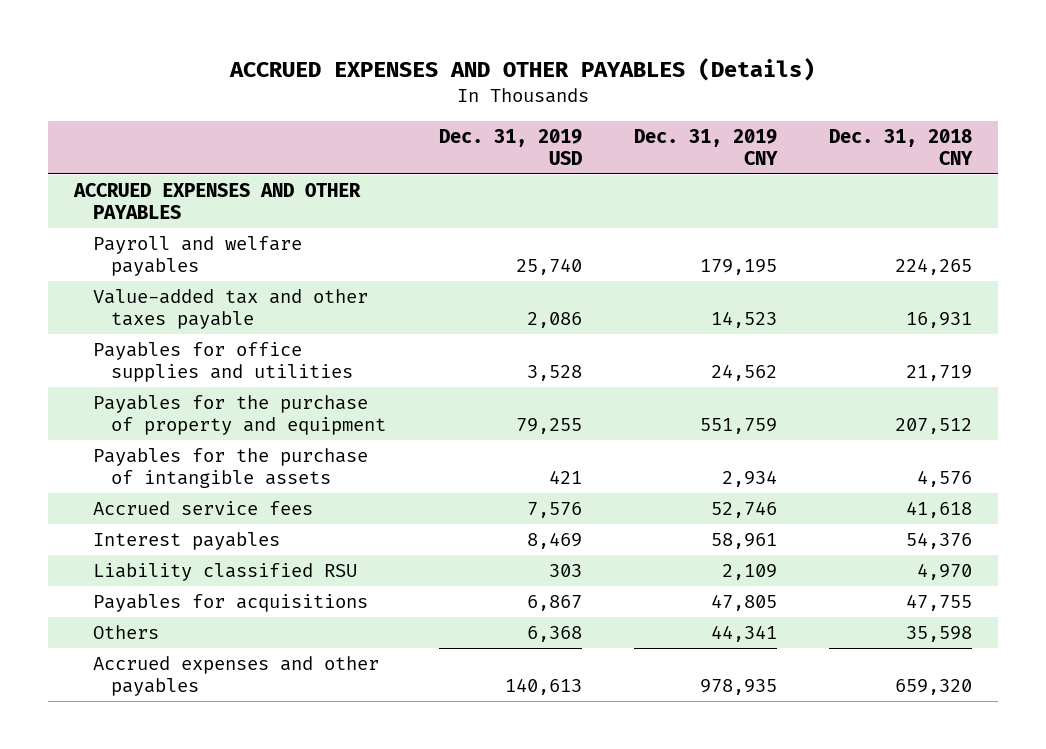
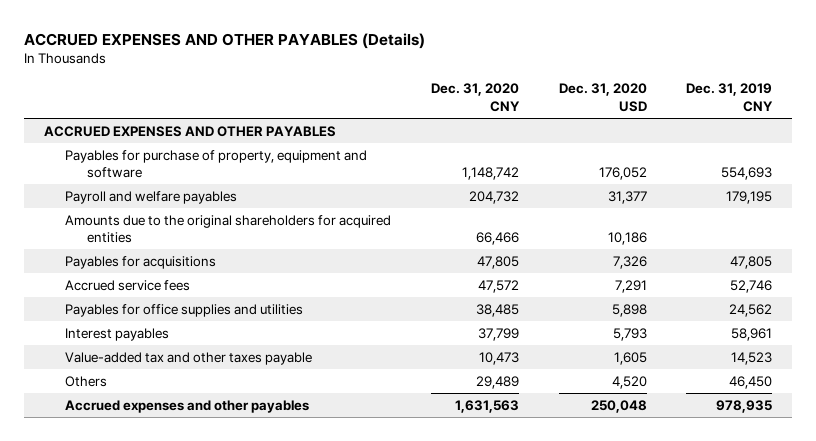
[438,128,582,165] Dec. 31, 2019 USD -> none
[828,128,973,165] Dec. 31, 2018 CNY -> none
none -> [430,83,520,112] Dec. 31, 2020 CNY
none -> [558,83,647,112] Dec. 31, 2020 USD
none -> [65,149,368,179] Payables for purchase of property, equipment and software
[92,395,387,435] Payables for the purchase of property and equipment -> none
[92,448,368,488] Payables for the purchase of intangible assets -> none
none -> [65,214,392,244] Amounts due to the original shareholders for acquired entities
[92,594,368,613] Payables for acquisitions -> [65,255,217,269] Payables for acquisitions
[92,342,354,382] Payables for office supplies and utilities -> [65,303,304,317] Payables for office supplies and utilities
[92,563,357,582] Liability classified RSU -> none
[92,289,368,329] Value-added tax and other taxes payable -> [65,351,313,365] Value-added tax and other taxes payable
[710,625,777,643] 44,341 -> [729,375,773,389] 46,450

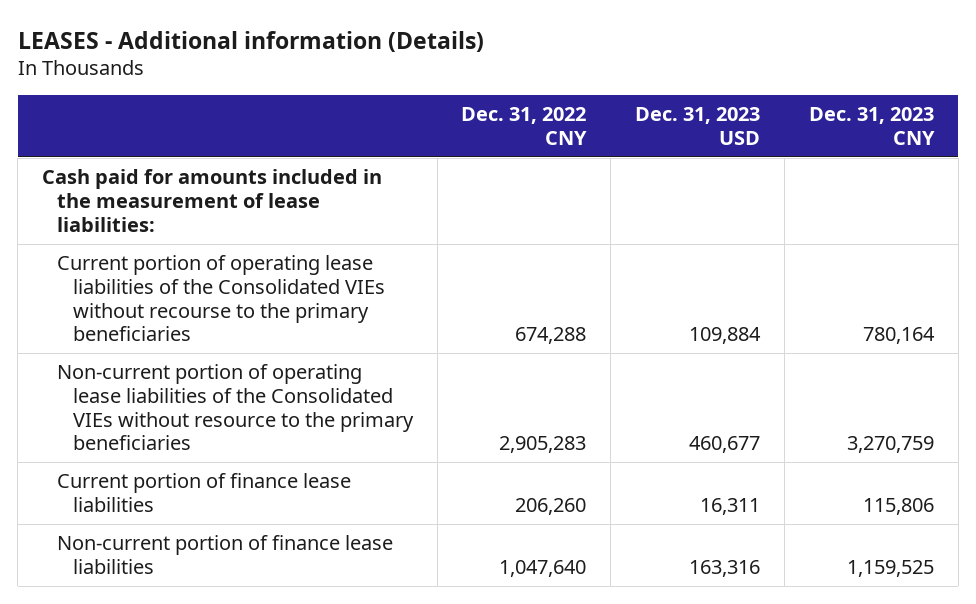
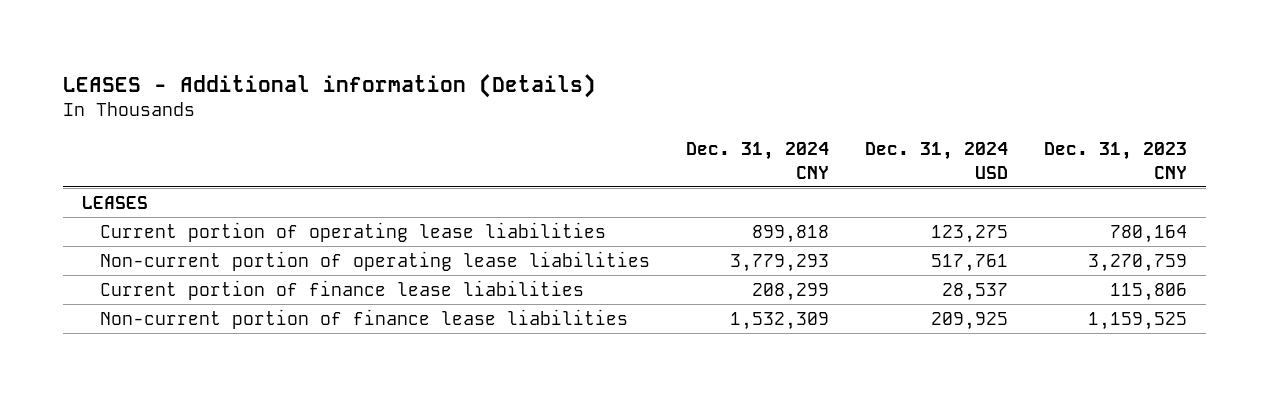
[461,107,588,146] Dec. 31, 2022 CNY -> none
[635,107,761,146] Dec. 31, 2023 USD -> none
none -> [686,142,830,179] Dec. 31, 2024 CNY
none -> [865,142,1009,179] Dec. 31, 2024 USD
[42,169,383,232] Cash paid for amounts included in the measurement of lease liabilities: -> none
none -> [81,195,148,209] LEASES
[57,255,385,342] Current portion of operating lease liabilities of the Consolidated VIEs without recourse to the primary beneficiaries -> [100,221,607,242] Current portion of operating lease liabilities
[57,364,414,451] Non-current portion of operating lease liabilities of the Consolidated VIEs without resource to the primary beneficiaries -> [100,250,651,271] Non-current portion of operating lease liabilities

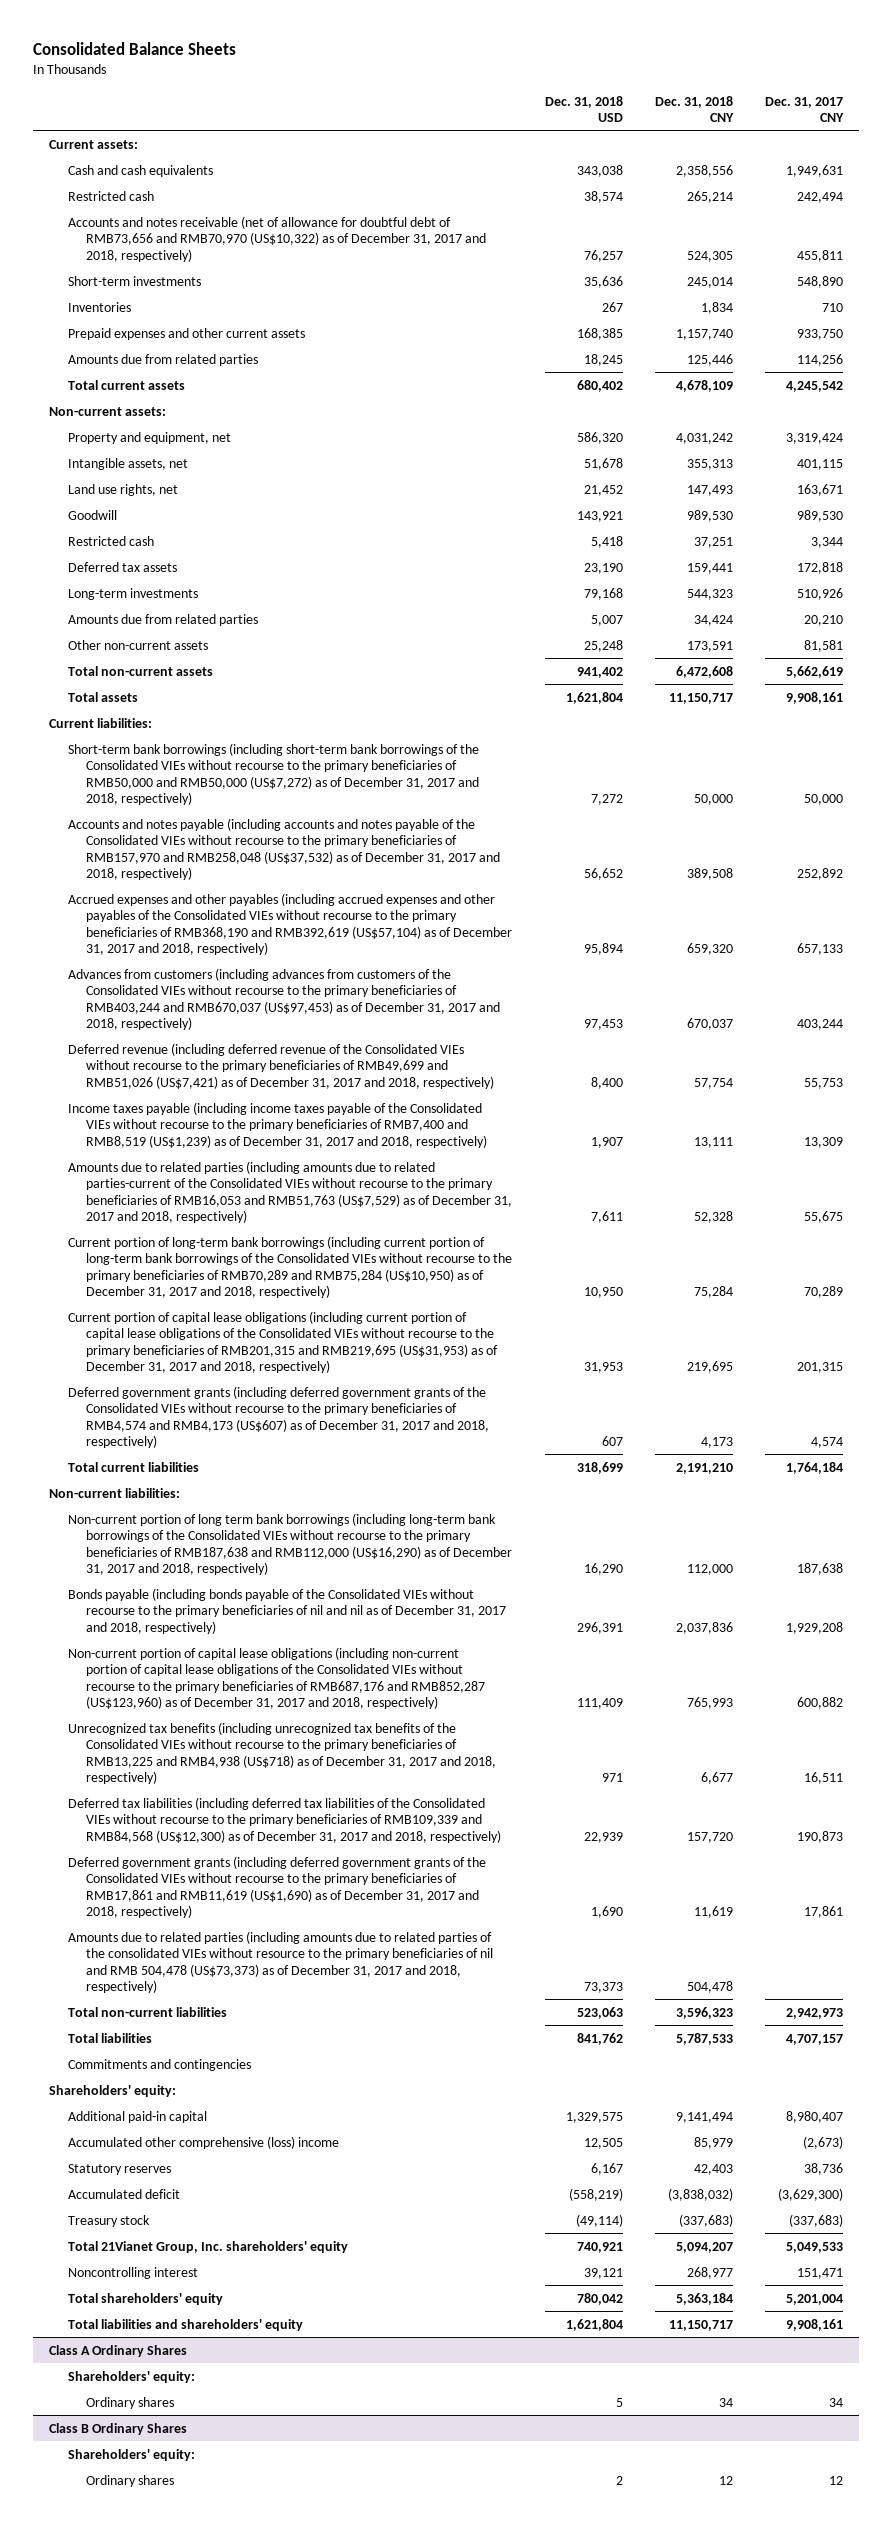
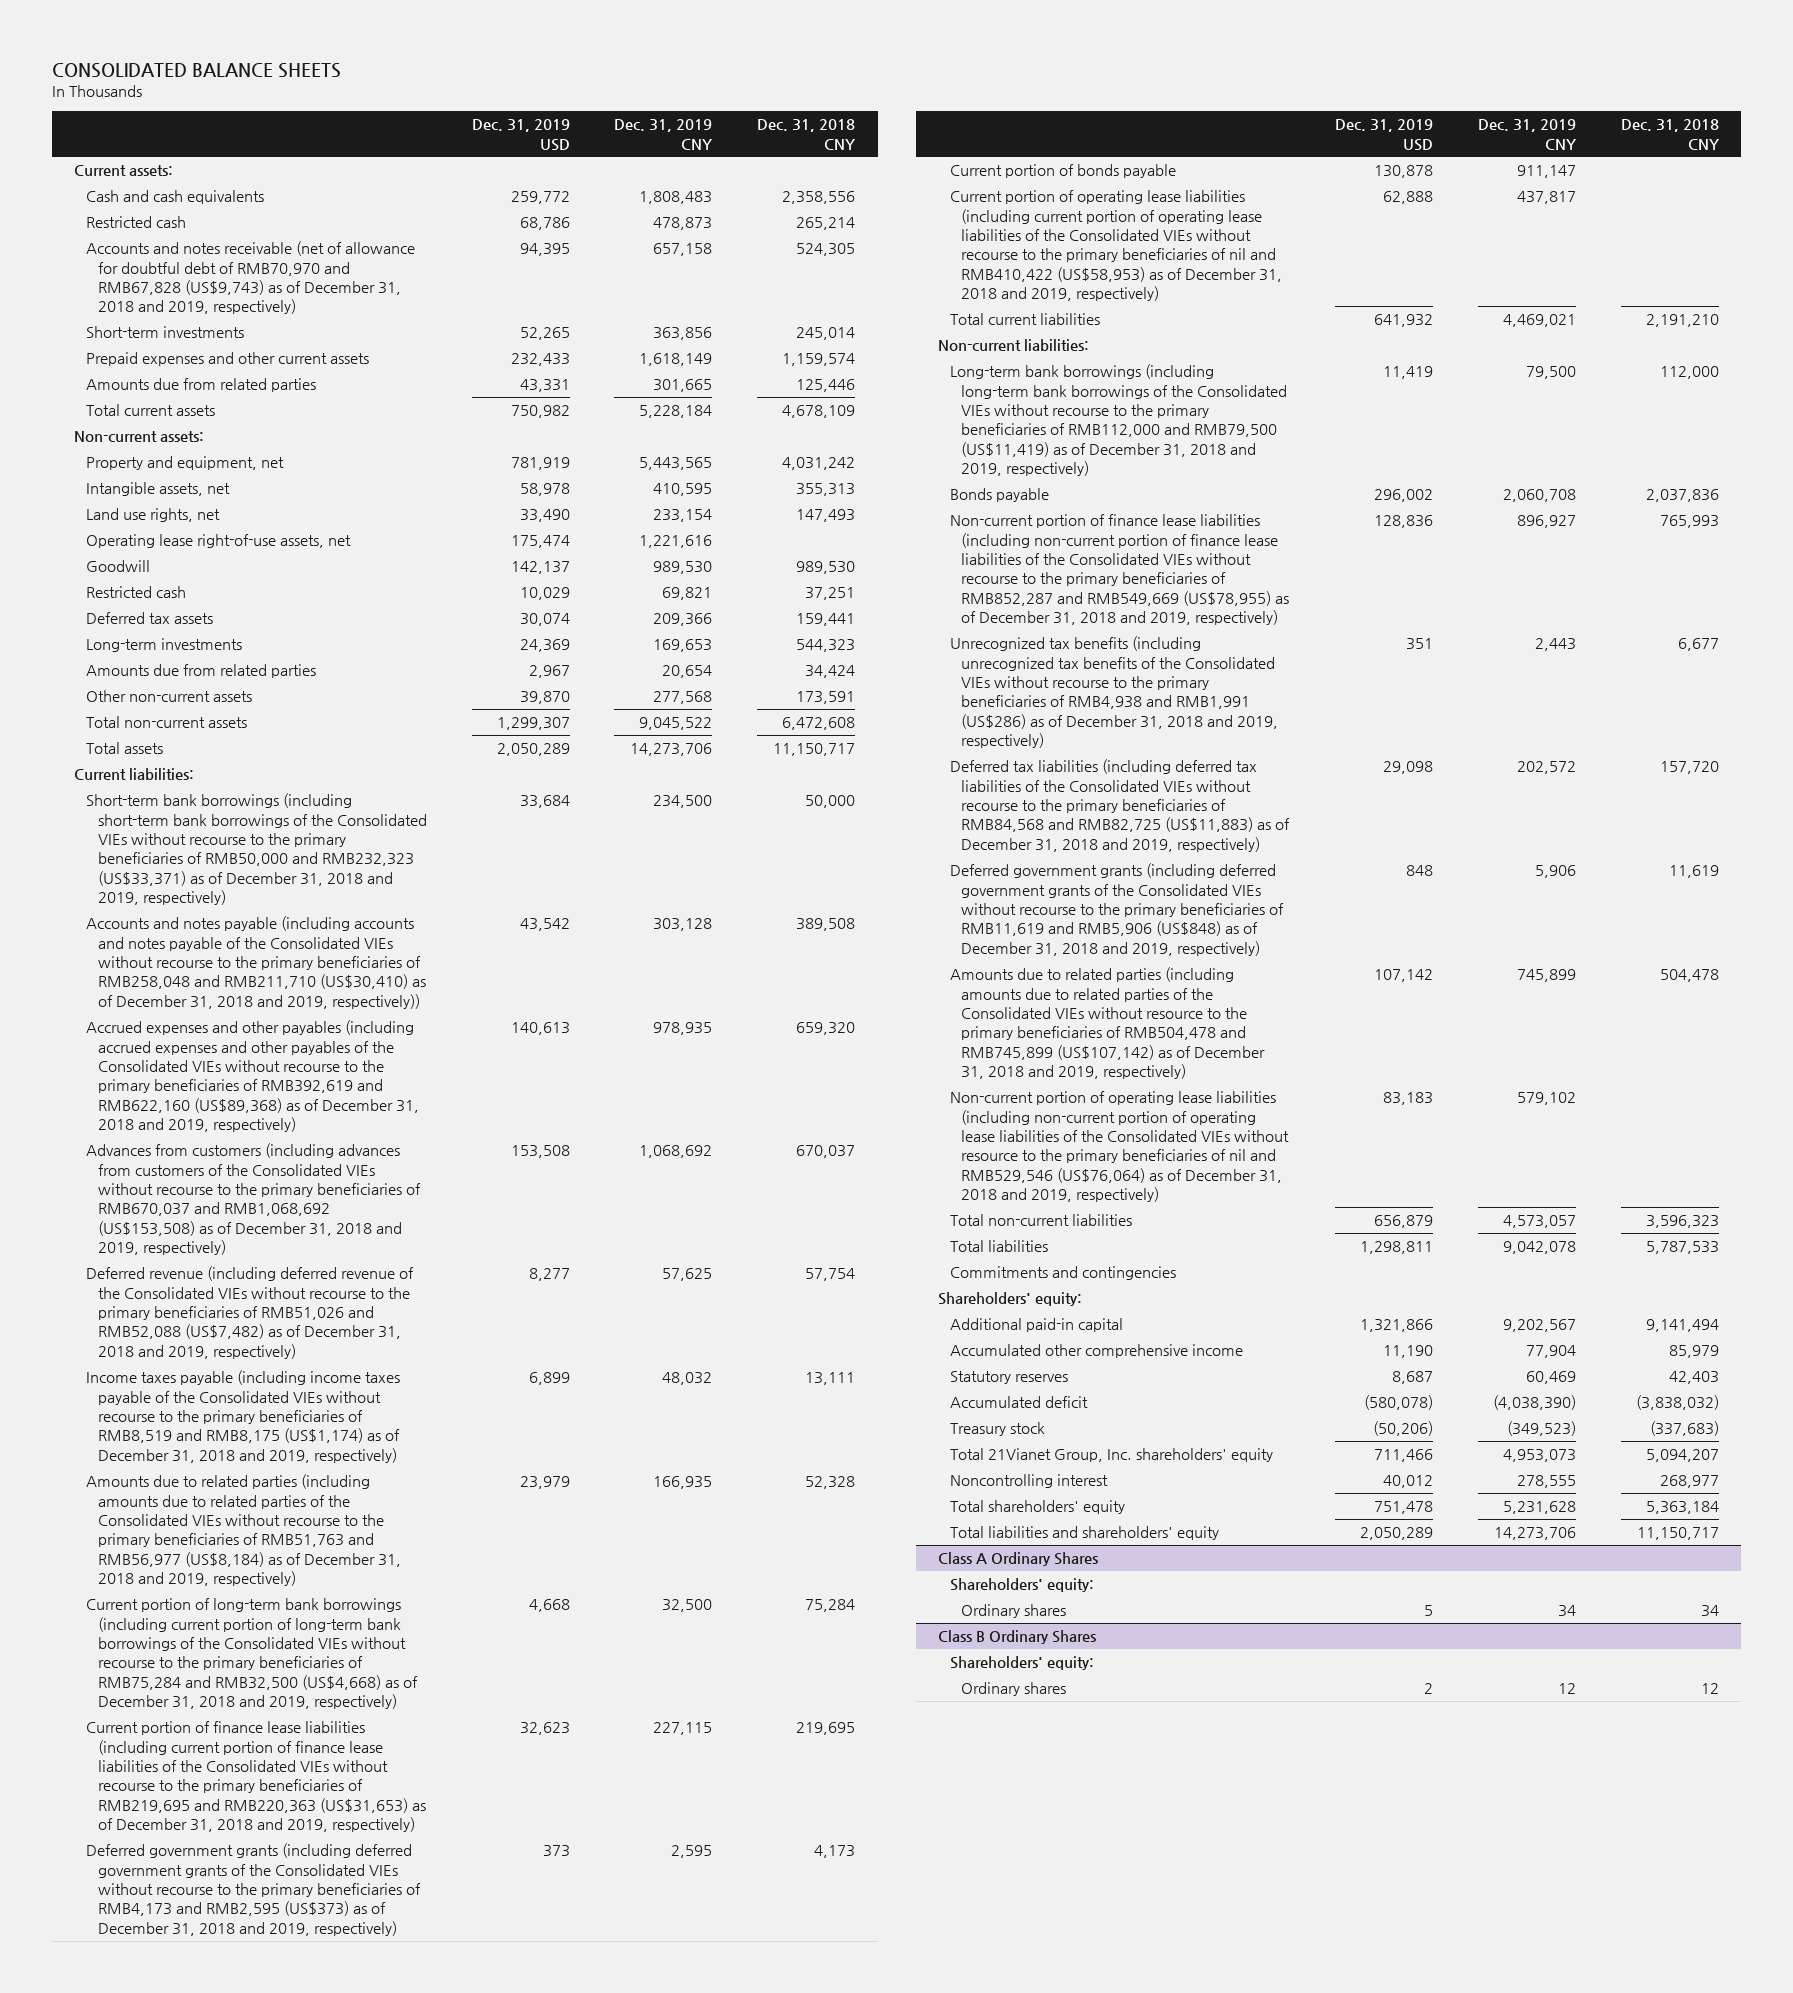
[32,41,236,55] Consolidated Balance Sheets -> [52,62,342,78] CONSOLIDATED BALANCE SHEETS
[544,95,623,122] Dec. 31, 2018 USD -> none
[764,96,844,122] Dec. 31, 2017 CNY -> none
none -> [471,119,570,151] Dec. 31, 2019 USD
none -> [614,119,713,150] Dec. 31, 2019 CNY
[67,215,487,262] Accounts and notes receivable (net of allowance for doubtful debt of RMB73,656 and RMB70,970 (US$10,322) as of December 31, 2017 and 2018, respectively) -> [86,241,416,315] Accounts and notes receivable (net of allowance for doubtful debt of RMB70,970 and RMB67,828 (US$9,743) as of December 31, 2018 and 2019, respectively)
[67,301,131,312] Inventories -> none
[675,328,733,340] 1,157,740 -> [782,353,856,367] 1,159,574
none -> [86,534,352,549] Operating lease right-of-use assets, net
[67,1042,495,1089] Deferred revenue (including deferred revenue of the Consolidated VIEs without recourse to the primary beneficiaries of RMB49,699 and RMB51,026 (US$7,421) as of December 31, 2017 and 2018, respectively) -> none
[67,742,480,805] Short-term bank borrowings (including short-term bank borrowings of the Consolidated VIEs without recourse to the primary beneficiaries of RMB50,000 and RMB50,000 (US$7,272) as of December 31, 2017 and 2018, respectively) -> [86,793,427,906] Short-term bank borrowings (including short-term bank borrowings of the Consolidated VIEs without recourse to the primary beneficiaries of RMB50,000 and RMB232,323 (US$33,371) as of December 31, 2018 and 2019, respectively)
[67,817,501,880] Accounts and notes payable (including accounts and notes payable of the Consolidated VIEs without recourse to the primary beneficiaries of RMB157,970 and RMB258,048 (US$37,532) as of December 31, 2017 and 2018, respectively) -> [86,916,426,1009] Accounts and notes payable (including accounts and notes payable of the Consolidated VIEs without recourse to the primary beneficiaries of RMB258,048 and RMB211,710 (US$30,410) as of December 31, 2018 and 2019, respectively))
[67,892,513,955] Accrued expenses and other payables (including accrued expenses and other payables of the Consolidated VIEs without recourse to the primary beneficiaries of RMB368,190 and RMB392,619 (US$57,104) as of December 31, 2017 and 2018, respectively) -> [86,1020,419,1133] Accrued expenses and other payables (including accrued expenses and other payables of the Consolidated VIEs without recourse to the primary beneficiaries of RMB392,619 and RMB622,160 (US$89,368) as of December 31, 2018 and 2019, respectively)
none -> [86,1143,421,1256] Advances from customers (including advances from customers of the Consolidated VIEs without recourse to the primary beneficiaries of RMB670,037 and RMB1,068,692 (US$153,508) as of December 31, 2018 and 2019, respectively)
[67,967,501,1030] Advances from customers (including advances from customers of the Consolidated VIEs without recourse to the primary beneficiaries of RMB403,244 and RMB670,037 (US$97,453) as of December 31, 2017 and 2018, respectively) -> [86,1266,415,1359] Deferred revenue (including deferred revenue of the Consolidated VIEs without recourse to the primary beneficiaries of RMB51,026 and RMB52,088 (US$7,482) as of December 31, 2018 and 2019, respectively)
[686,1017,733,1030] 670,037 -> [805,1268,856,1282] 57,754
[67,1101,488,1148] Income taxes payable (including income taxes payable of the Consolidated VIEs without recourse to the primary beneficiaries of RMB7,400 and RMB8,519 (US$1,239) as of December 31, 2017 and 2018, respectively) -> [86,1370,401,1463] Income taxes payable (including income taxes payable of the Consolidated VIEs without recourse to the primary beneficiaries of RMB8,519 and RMB8,175 (US$1,174) as of December 31, 2018 and 2019, respectively)
[67,1160,513,1223] Amounts due to related parties (including amounts due to related parties-current of the Consolidated VIEs without recourse to the primary beneficiaries of RMB16,053 and RMB51,763 (US$7,529) as of December 31, 2017 and 2018, respectively) -> [86,1474,401,1587] Amounts due to related parties (including amounts due to related parties of the Consolidated VIEs without recourse to the primary beneficiaries of RMB51,763 and RMB56,977 (US$8,184) as of December 31, 2018 and 2019, respectively)
[67,1235,513,1298] Current portion of long-term bank borrowings (including current portion of long-term bank borrowings of the Consolidated VIEs without recourse to the primary beneficiaries of RMB70,289 and RMB75,284 (US$10,950) as of December 31, 2017 and 2018, respectively) -> [86,1598,418,1710] Current portion of long-term bank borrowings (including current portion of long-term bank borrowings of the Consolidated VIEs without recourse to the primary beneficiaries of RMB75,284 and RMB32,500 (US$4,668) as of December 31, 2018 and 2019, respectively)
[67,1310,499,1373] Current portion of capital lease obligations (including current portion of capital lease obligations of the Consolidated VIEs without recourse to the primary beneficiaries of RMB201,315 and RMB219,695 (US$31,953) as of December 31, 2017 and 2018, respectively) -> [86,1721,426,1833] Current portion of finance lease liabilities (including current portion of finance lease liabilities of the Consolidated VIEs without recourse to the primary beneficiaries of RMB219,695 and RMB220,363 (US$31,653) as of December 31, 2018 and 2019, respectively)
[67,1385,490,1448] Deferred government grants (including deferred government grants of the Consolidated VIEs without recourse to the primary beneficiaries of RMB4,574 and RMB4,173 (US$607) as of December 31, 2017 and 2018, respectively) -> [86,1843,421,1936] Deferred government grants (including deferred government grants of the Consolidated VIEs without recourse to the primary beneficiaries of RMB4,173 and RMB2,595 (US$373) as of December 31, 2018 and 2019, respectively)
none -> [949,164,1176,179] Current portion of bonds payable
none -> [949,190,1283,302] Current portion of operating lease liabilities (including current portion of operating lease liabilities of the Consolidated VIEs without recourse to the primary beneficiaries of nil and RMB410,422 (US$58,953) as of December 31, 2018 and 2019, respectively)
[67,1512,513,1575] Non-current portion of long term bank borrowings (including long-term bank borrowings of the Consolidated VIEs without recourse to the primary beneficiaries of RMB187,638 and RMB112,000 (US$16,290) as of December 31, 2017 and 2018, respectively) -> [949,364,1288,477] Long-term bank borrowings (including long-term bank borrowings of the Consolidated VIEs without recourse to the primary beneficiaries of RMB112,000 and RMB79,500 (US$11,419) as of December 31, 2018 and 2019, respectively)
[67,1587,507,1634] Bonds payable (including bonds payable of the Consolidated VIEs without recourse to the primary beneficiaries of nil and nil as of December 31, 2017 and 2018, respectively) -> [949,488,1049,503] Bonds payable
[67,1646,486,1709] Non-current portion of capital lease obligations (including non-current portion of capital lease obligations of the Consolidated VIEs without recourse to the primary beneficiaries of RMB687,176 and RMB852,287 (US$123,960) as of December 31, 2017 and 2018, respectively) -> [949,514,1290,626] Non-current portion of finance lease liabilities (including non-current portion of finance lease liabilities of the Consolidated VIEs without recourse to the primary beneficiaries of RMB852,287 and RMB549,669 (US$78,955) as of December 31, 2018 and 2019, respectively)
[67,1721,497,1784] Unrecognized tax benefits (including unrecognized tax benefits of the Consolidated VIEs without recourse to the primary beneficiaries of RMB13,225 and RMB4,938 (US$718) as of December 31, 2017 and 2018, respectively) -> [949,636,1279,749] Unrecognized tax benefits (including unrecognized tax benefits of the Consolidated VIEs without recourse to the primary beneficiaries of RMB4,938 and RMB1,991 (US$286) as of December 31, 2018 and 2019, respectively)
[67,1796,502,1843] Deferred tax liabilities (including deferred tax liabilities of the Consolidated VIEs without recourse to the primary beneficiaries of RMB109,339 and RMB84,568 (US$12,300) as of December 31, 2017 and 2018, respectively) -> [949,759,1291,852] Deferred tax liabilities (including deferred tax liabilities of the Consolidated VIEs without recourse to the primary beneficiaries of RMB84,568 and RMB82,725 (US$11,883) as of December 31, 2018 and 2019, respectively)
[67,1855,486,1918] Deferred government grants (including deferred government grants of the Consolidated VIEs without recourse to the primary beneficiaries of RMB17,861 and RMB11,619 (US$1,690) as of December 31, 2017 and 2018, respectively) -> [949,863,1285,956] Deferred government grants (including deferred government grants of the Consolidated VIEs without recourse to the primary beneficiaries of RMB11,619 and RMB5,906 (US$848) as of December 31, 2018 and 2019, respectively)
[67,1930,494,1993] Amounts due to related parties (including amounts due to related parties of the consolidated VIEs without resource to the primary beneficiaries of nil and RMB 504,478 (US$73,373) as of December 31, 2017 and 2018, respectively) -> [949,967,1266,1080] Amounts due to related parties (including amounts due to related parties of the Consolidated VIEs without resource to the primary beneficiaries of RMB504,478 and RMB745,899 (US$107,142) as of December 31, 2018 and 2019, respectively)
none -> [949,1091,1290,1203] Non-current portion of operating lease liabilities (including non-current portion of operating lease liabilities of the Consolidated VIEs without resource to the primary beneficiaries of nil and RMB529,546 (US$76,064) as of December 31, 2018 and 2019, respectively)
[67,2135,339,2149] Accumulated other comprehensive (loss) income -> [949,1344,1243,1359] Accumulated other comprehensive income

